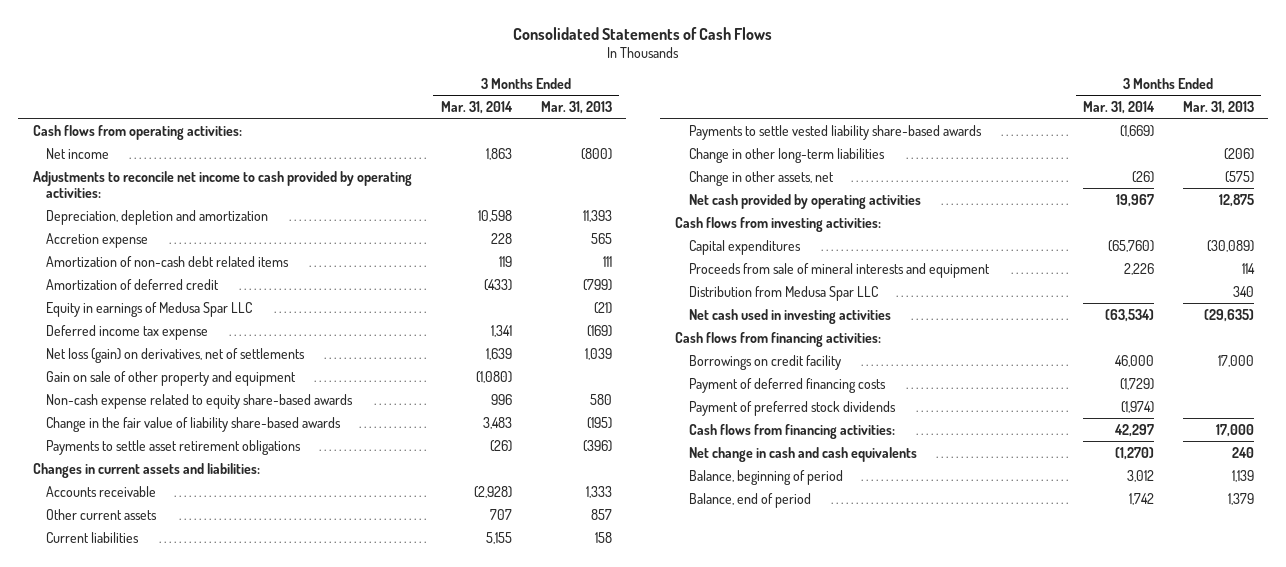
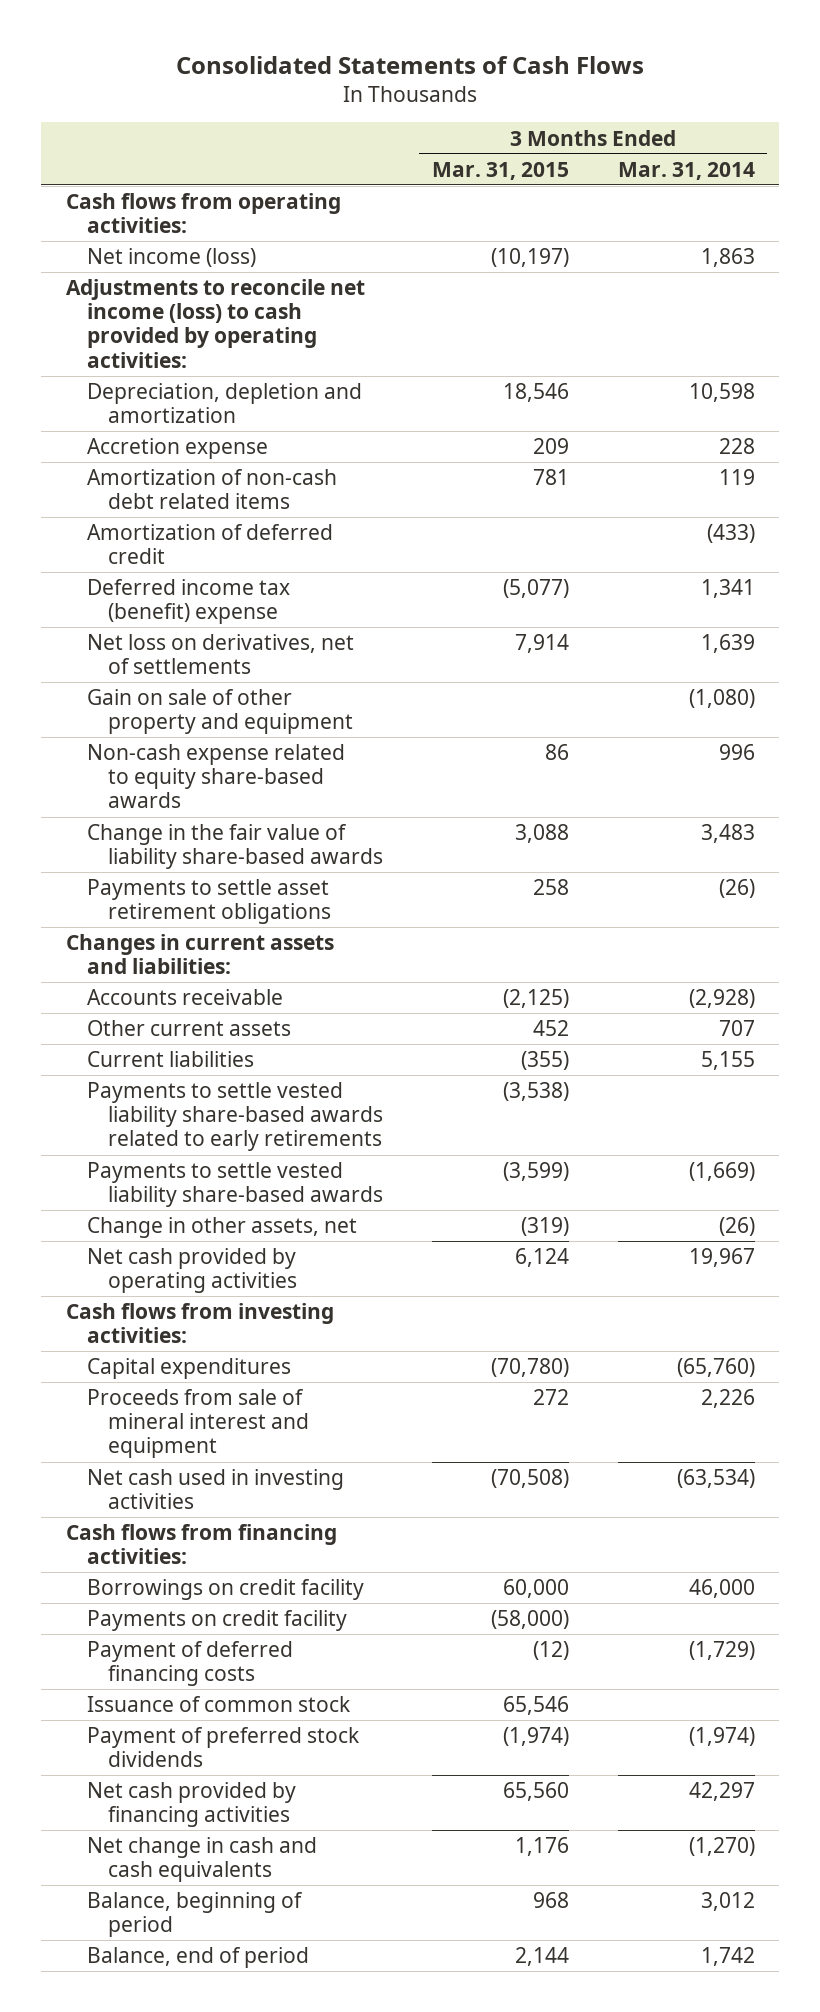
[540,100,612,114] Mar. 31, 2013 -> none
none -> [431,161,569,180] Mar. 31, 2015
[46,147,110,159] Net income -> [86,248,256,268] Net income (loss)
[32,170,412,198] Adjustments to reconcile net income to cash provided by operating activities: -> [65,279,365,368] Adjustments to reconcile net income (loss) to cash provided by operating activities:
[46,301,253,317] Equity in earnings of Medusa Spar LLC -> none
[46,324,209,340] Deferred income tax expense -> [86,579,290,625] Deferred income tax (benefit) expense
[46,347,306,363] Net loss (gain) on derivatives, net of settlements -> [86,634,354,675] Net loss on derivatives, net of settlements
none -> [86,1082,383,1152] Payments to settle vested liability share-based awards related to early retirements
[688,147,885,163] Change in other long-term liabilities -> none
[688,285,878,301] Distribution from Medusa Spar LLC -> none
[688,262,990,278] Proceeds from sale of mineral interests and equipment -> [86,1389,309,1459] Proceeds from sale of mineral interest and equipment
none -> [86,1610,347,1632] Payments on credit facility
none -> [86,1696,351,1713] Issuance of common stock
[688,423,895,439] Cash flows from financing activities: -> [86,1782,296,1828] Net cash provided by financing activities

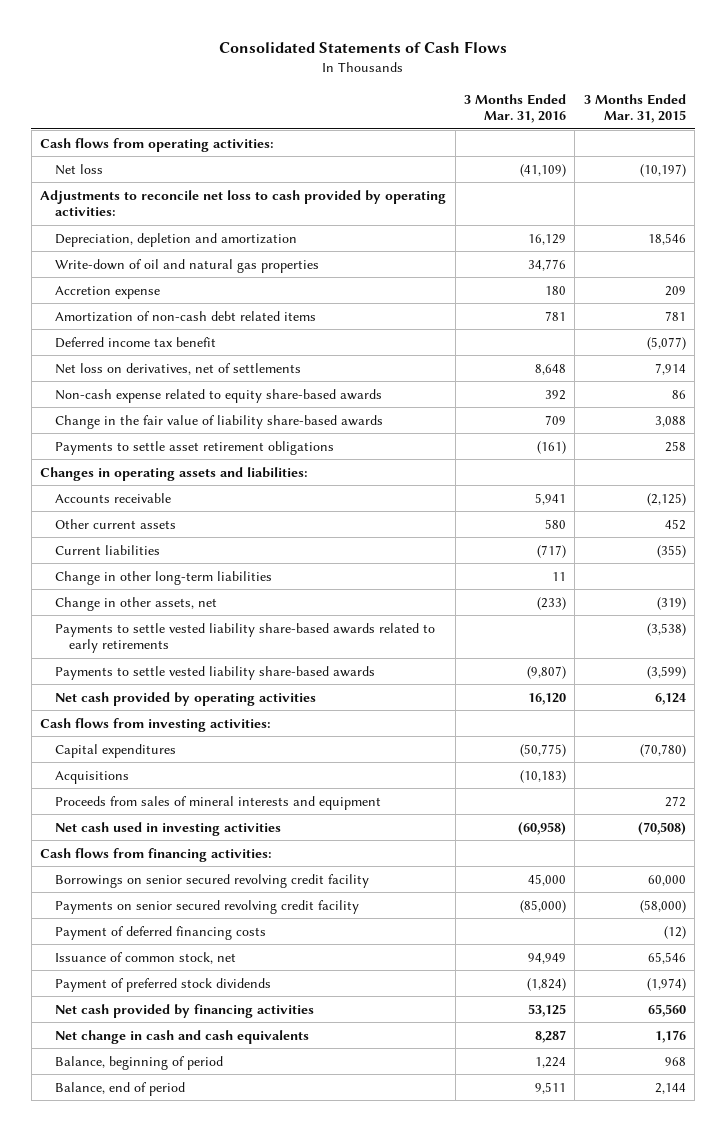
[617,161,755,180] Mar. 31, 2014 -> none
none -> [464,93,567,124] 3 Months Ended Mar. 31, 2016
[86,248,256,268] Net income (loss) -> [54,163,103,175] Net loss
[65,279,365,368] Adjustments to reconcile net income (loss) to cash provided by operating activities: -> [40,189,447,217] Adjustments to reconcile net loss to cash provided by operating activities:
none -> [54,258,319,273] Write-down of oil and natural gas properties
[86,524,333,565] Amortization of deferred credit -> none
[86,579,290,625] Deferred income tax (benefit) expense -> [54,336,216,348] Deferred income tax benefit
[86,689,353,735] Gain on sale of other property and equipment -> none
[65,934,334,975] Changes in current assets and liabilities: -> [40,466,309,481] Changes in operating assets and liabilities:
none -> [54,570,272,585] Change in other long-term liabilities
[86,1217,357,1239] Change in other assets, net -> [54,596,217,611] Change in other assets, net
none -> [54,770,129,784] Acquisitions
[86,1389,309,1459] Proceeds from sale of mineral interest and equipment -> [54,795,381,810] Proceeds from sales of mineral interests and equipment
[86,1579,364,1601] Borrowings on credit facility -> [54,873,369,888] Borrowings on senior secured revolving credit facility
[86,1610,347,1632] Payments on credit facility -> [54,899,359,914] Payments on senior secured revolving credit facility
[86,1696,351,1713] Issuance of common stock -> [54,951,236,964] Issuance of common stock, net

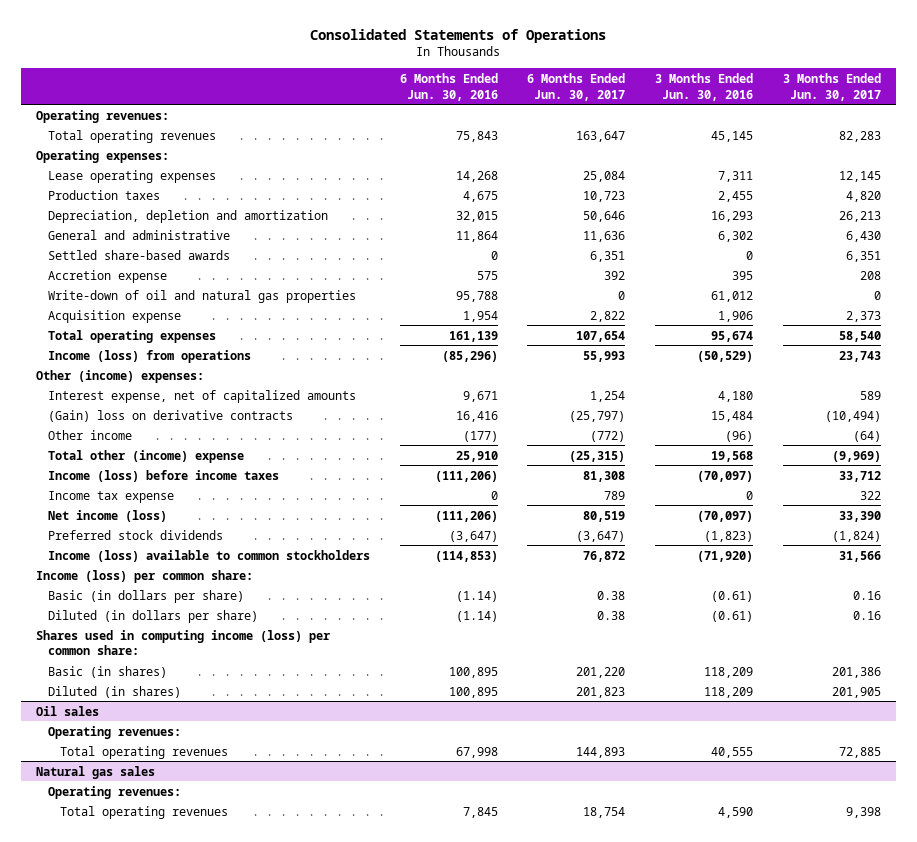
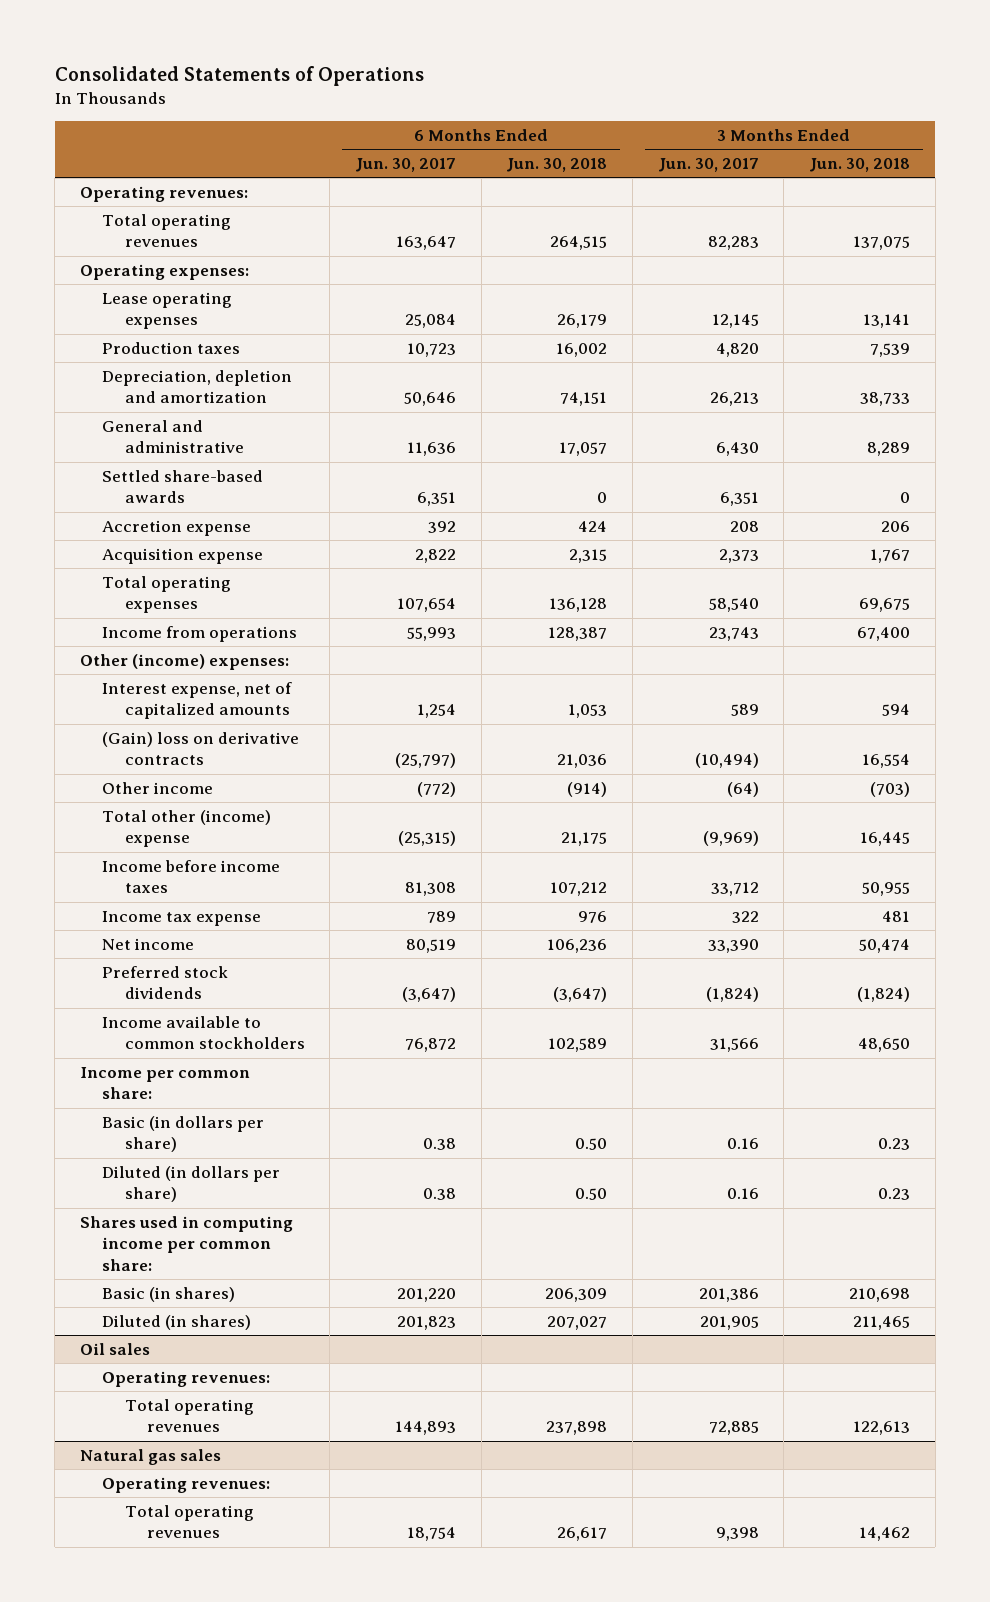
[399,72,498,101] 6 Months Ended Jun. 30, 2016 -> none
[655,72,754,101] 3 Months Ended Jun. 30, 2016 -> none
none -> [506,157,608,172] Jun. 30, 2018
none -> [809,157,911,172] Jun. 30, 2018
[47,289,356,303] Write-down of oil and natural gas properties -> none
[47,349,251,363] Income (loss) from operations -> [102,625,298,642] Income from operations
[47,469,279,482] Income (loss) before income taxes -> [102,859,281,894] Income before income taxes
[47,509,167,522] Net income (loss) -> [102,937,195,950] Net income
[47,549,370,562] Income (loss) available to common stockholders -> [102,1015,305,1050] Income available to common stockholders
[35,569,253,583] Income (loss) per common share: -> [79,1066,250,1100] Income per common share:
[35,629,330,656] Shares used in computing income (loss) per common share: -> [79,1215,293,1272] Shares used in computing income per common share:

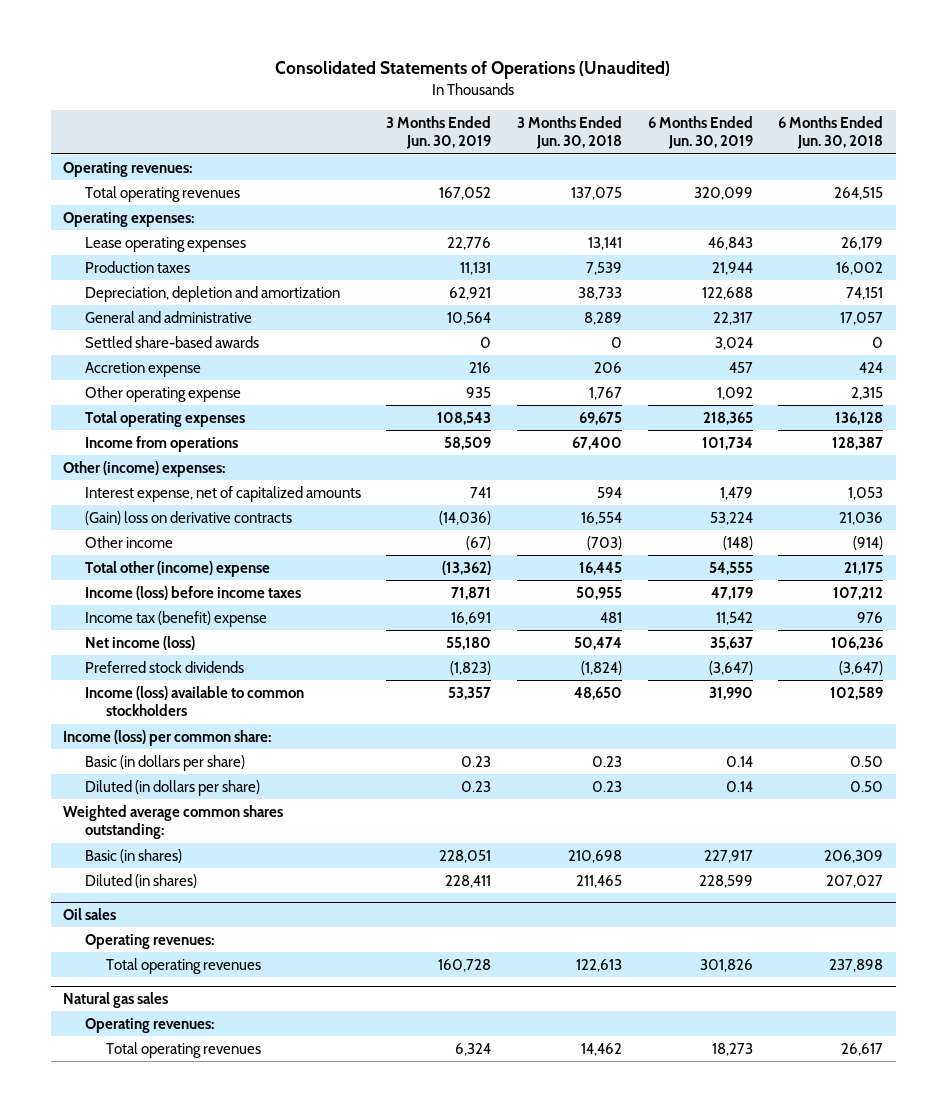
[54,66,424,87] Consolidated Statements of Operations -> [275,61,671,80] Consolidated Statements of Operations (Unaudited)
[354,157,456,172] Jun. 30, 2017 -> none
[657,157,759,172] Jun. 30, 2017 -> none
none -> [386,115,492,150] 3 Months Ended Jun. 30, 2019
none -> [647,115,753,150] 6 Months Ended Jun. 30, 2019
[102,547,264,564] Acquisition expense -> [84,385,241,402] Other operating expense
[102,859,281,894] Income before income taxes -> [84,585,301,600] Income (loss) before income taxes
[102,910,262,926] Income tax expense -> [84,610,267,627] Income tax (benefit) expense
[102,937,195,950] Net income -> [84,635,195,650] Net income (loss)
[102,1015,305,1050] Income available to common stockholders -> [84,685,304,717] Income (loss) available to common stockholders
[79,1066,250,1100] Income per common share: -> [63,729,272,746] Income (loss) per common share:
[79,1215,293,1272] Shares used in computing income per common share: -> [63,804,284,840] Weighted average common shares outstanding:

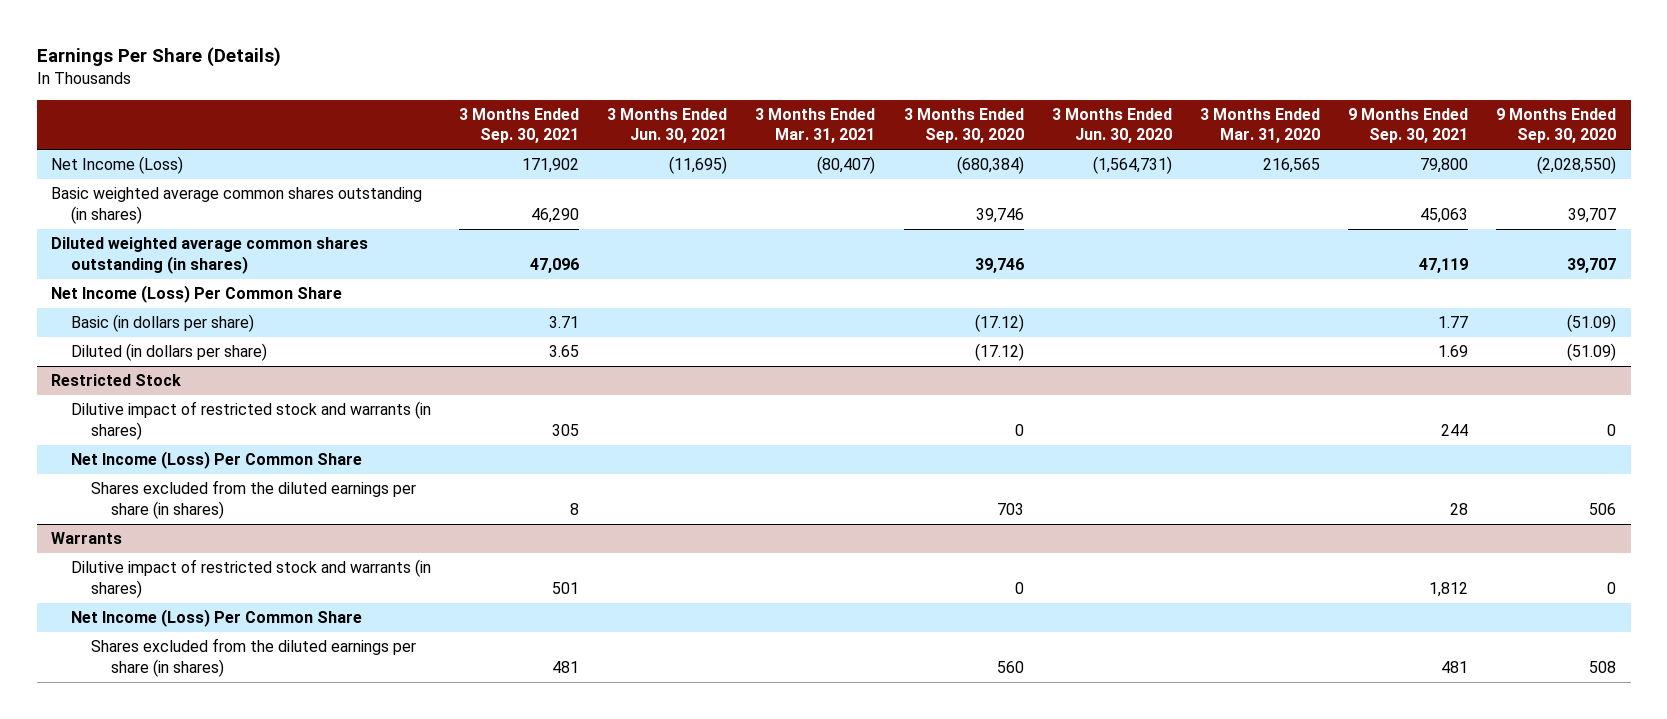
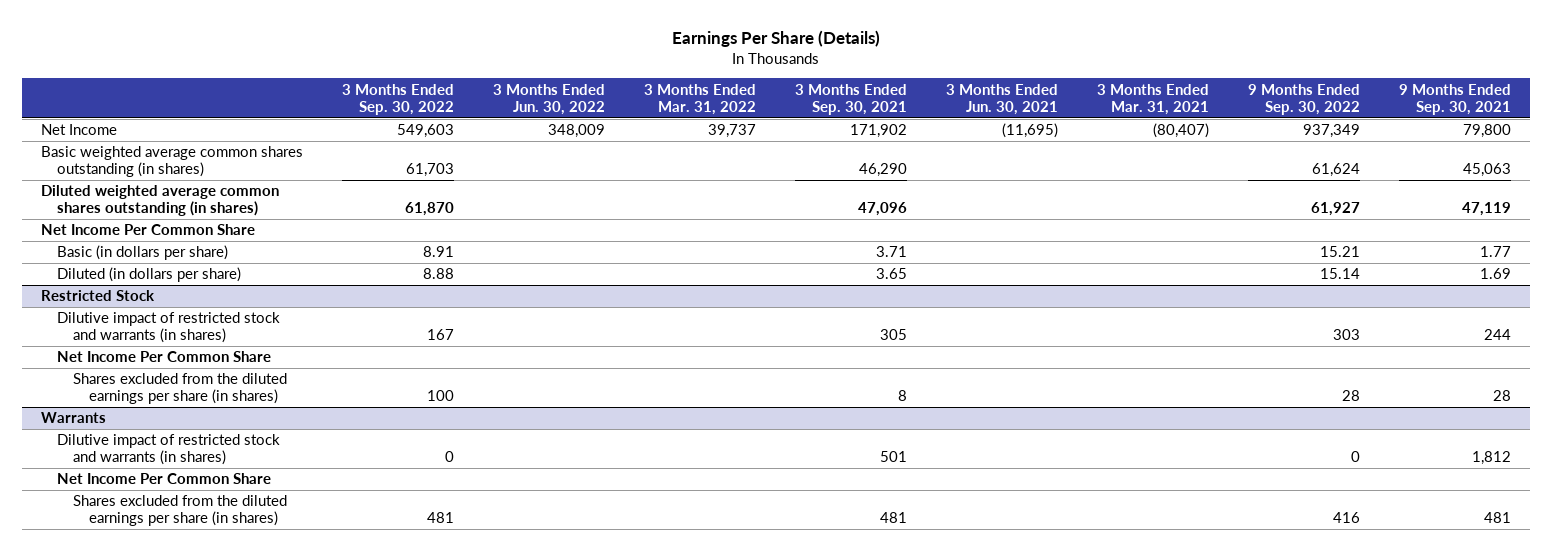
[903,108,1024,144] 3 Months Ended Sep. 30, 2020 -> none
[1051,108,1172,144] 3 Months Ended Jun. 30, 2020 -> none
[1200,108,1321,144] 3 Months Ended Mar. 31, 2020 -> none
[1496,108,1617,144] 9 Months Ended Sep. 30, 2020 -> none
none -> [342,83,455,115] 3 Months Ended Sep. 30, 2022
none -> [493,83,606,115] 3 Months Ended Jun. 30, 2022
none -> [644,83,757,115] 3 Months Ended Mar. 31, 2022
none -> [1247,83,1360,115] 9 Months Ended Sep. 30, 2022
[51,156,184,175] Net Income (Loss) -> [41,124,118,136] Net Income
[51,285,343,304] Net Income (Loss) Per Common Share -> [41,224,256,236] Net Income Per Common Share
[70,451,362,470] Net Income (Loss) Per Common Share -> [57,351,272,363] Net Income Per Common Share
[70,609,362,628] Net Income (Loss) Per Common Share -> [57,473,272,485] Net Income Per Common Share

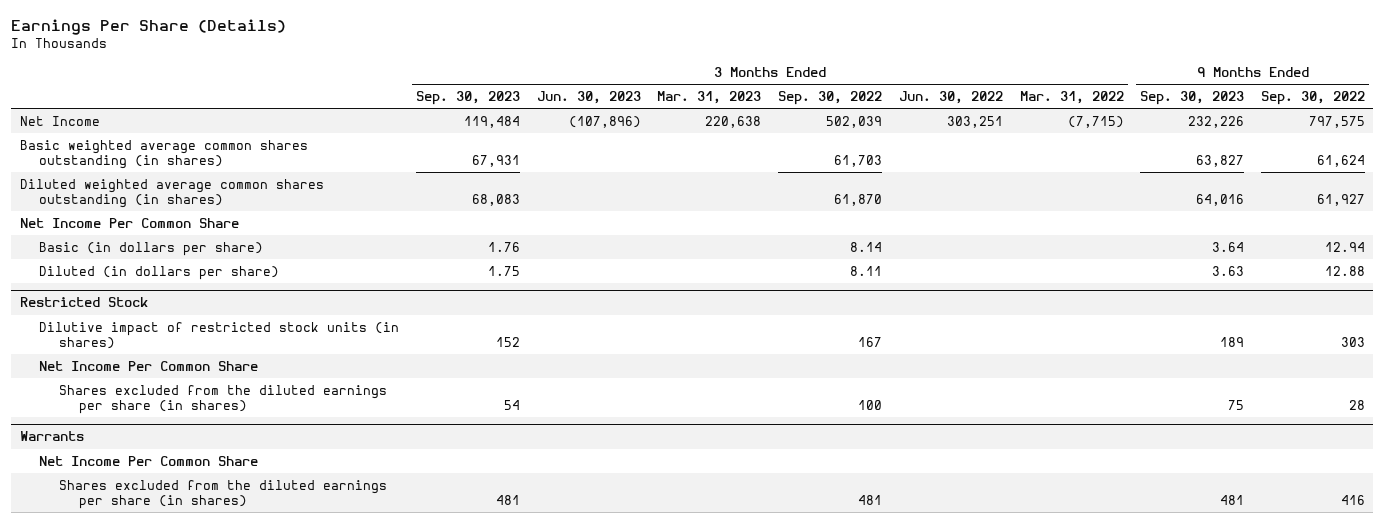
[795,83,908,115] 3 Months Ended Sep. 30, 2021 -> none
[946,83,1059,115] 3 Months Ended Jun. 30, 2021 -> none
[1097,83,1210,115] 3 Months Ended Mar. 31, 2021 -> none
[1398,83,1511,115] 9 Months Ended Sep. 30, 2021 -> none
none -> [416,91,521,106] Sep. 30, 2023
none -> [536,91,641,105] Jun. 30, 2023
none -> [657,91,762,105] Mar. 31, 2023
none -> [1140,91,1245,106] Sep. 30, 2023
[397,124,455,139] 549,603 -> [826,115,883,128] 502,039
[548,124,606,139] 348,009 -> [946,115,1003,128] 303,251
[708,124,757,139] 39,737 -> [1067,115,1124,128] (7,715)
[1302,124,1360,139] 937,349 -> [1308,115,1365,128] 797,575
[423,246,455,258] 8.91 -> [850,241,883,252] 8.14
[1319,246,1360,258] 15.21 -> [1324,241,1365,252] 12.94
[423,268,455,280] 8.88 -> [850,265,883,276] 8.11
[1319,268,1360,280] 15.14 -> [1324,265,1365,276] 12.88
[57,312,281,344] Dilutive impact of restricted stock and warrants (in shares) -> [39,321,400,349] Dilutive impact of restricted stock units (in shares)
[57,434,281,466] Dilutive impact of restricted stock and warrants (in shares) -> none

